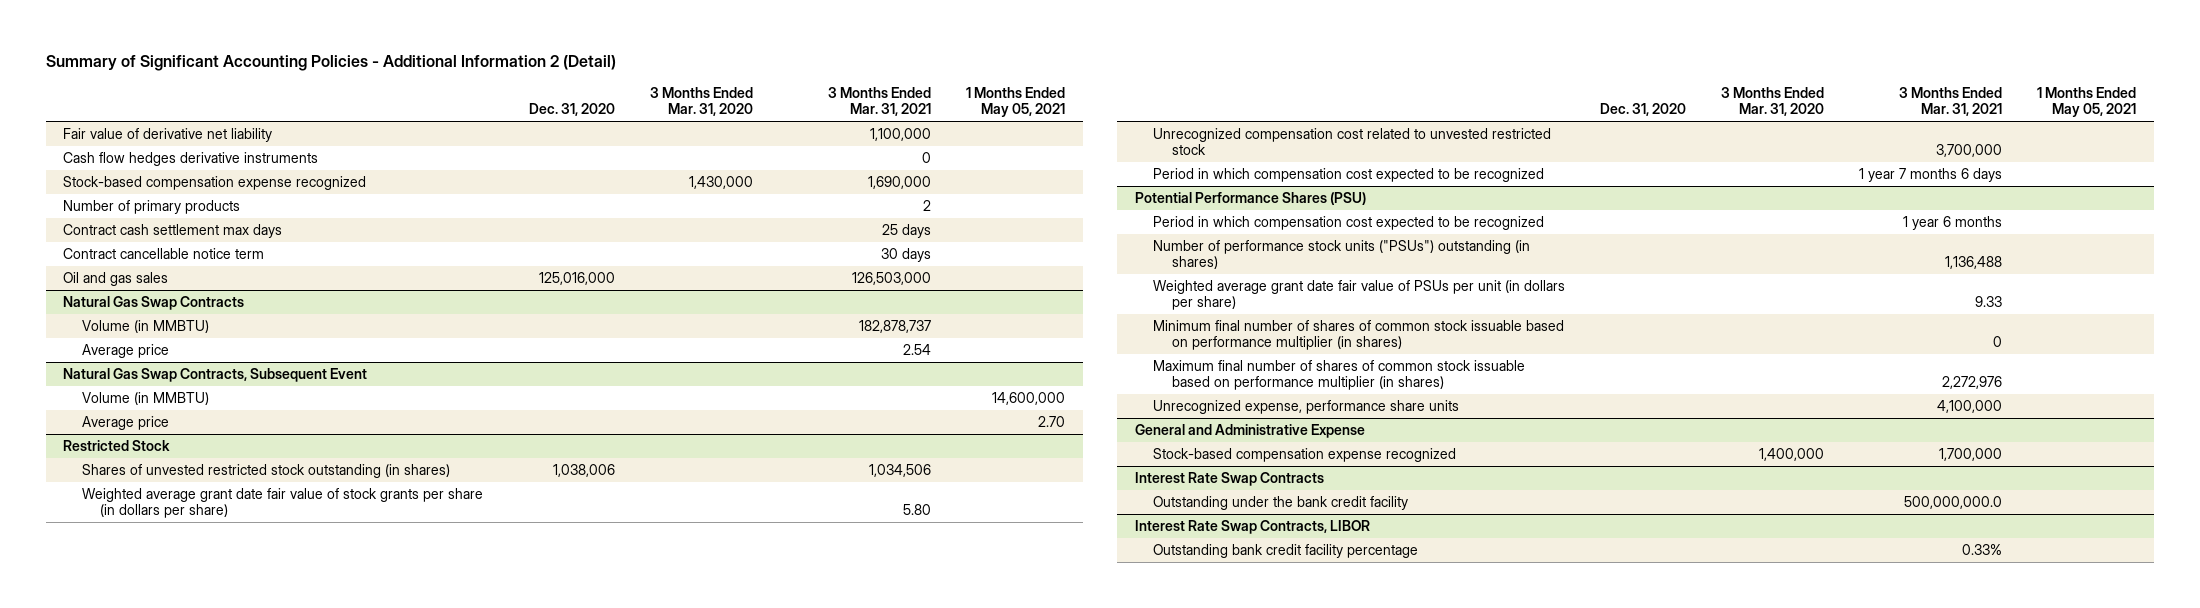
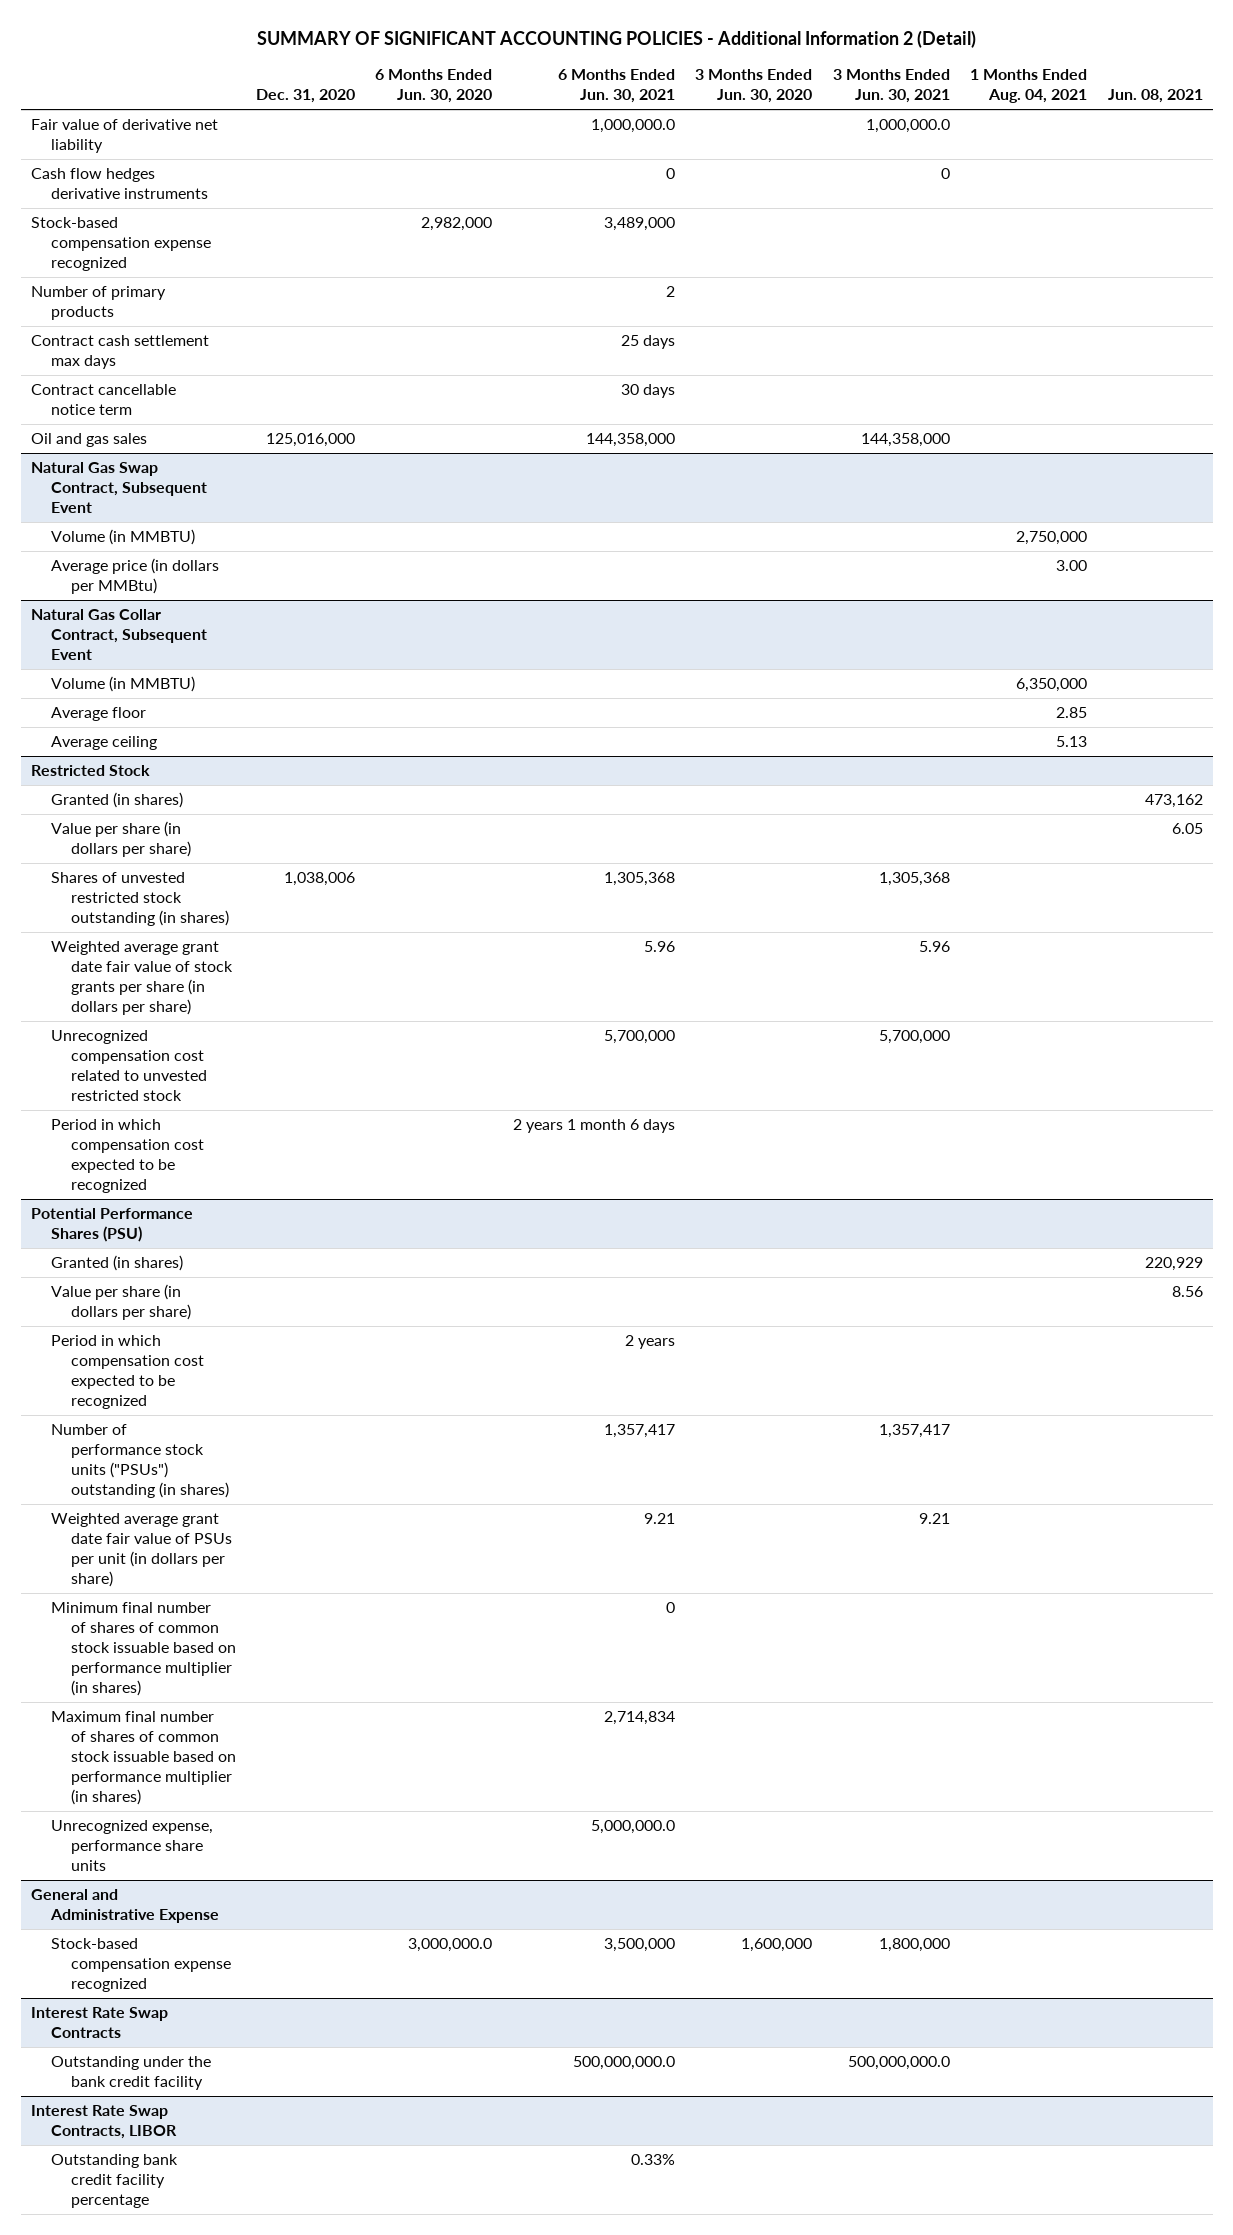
[45,54,616,71] Summary of Significant Accounting Policies - Additional Information 2 (Detail) -> [256,29,976,48] SUMMARY OF SIGNIFICANT ACCOUNTING POLICIES - Additional Information 2 (Detail)
[649,86,753,117] 3 Months Ended Mar. 31, 2020 -> none
[827,86,931,117] 3 Months Ended Mar. 31, 2021 -> none
[965,86,1065,118] 1 Months Ended May 05, 2021 -> none
none -> [375,69,493,104] 6 Months Ended Jun. 30, 2020
none -> [557,69,675,104] 6 Months Ended Jun. 30, 2021
none -> [695,69,813,104] 3 Months Ended Jun. 30, 2020
none -> [832,69,950,104] 3 Months Ended Jun. 30, 2021
none -> [970,69,1088,104] 1 Months Ended Aug. 04, 2021
none -> [1107,89,1203,104] Jun. 08, 2021
[63,295,245,310] Natural Gas Swap Contracts -> none
[81,319,209,333] Volume (in MMBTU) -> none
[81,343,169,358] Average price -> none
[63,367,368,382] Natural Gas Swap Contracts, Subsequent Event -> [30,461,207,514] Natural Gas Swap Contract, Subsequent Event
[81,415,169,430] Average price -> [50,557,219,594] Average price (in dollars per MMBtu)
none -> [30,608,207,661] Natural Gas Collar Contract, Subsequent Event
none -> [50,675,195,692] Volume (in MMBTU)
none -> [50,706,146,721] Average floor
none -> [50,735,157,750] Average ceiling
none -> [50,791,183,808] Granted (in shares)
none -> [50,820,191,857] Value per share (in dollars per share)
none -> [50,1254,183,1271] Granted (in shares)
none -> [50,1283,191,1320] Value per share (in dollars per share)

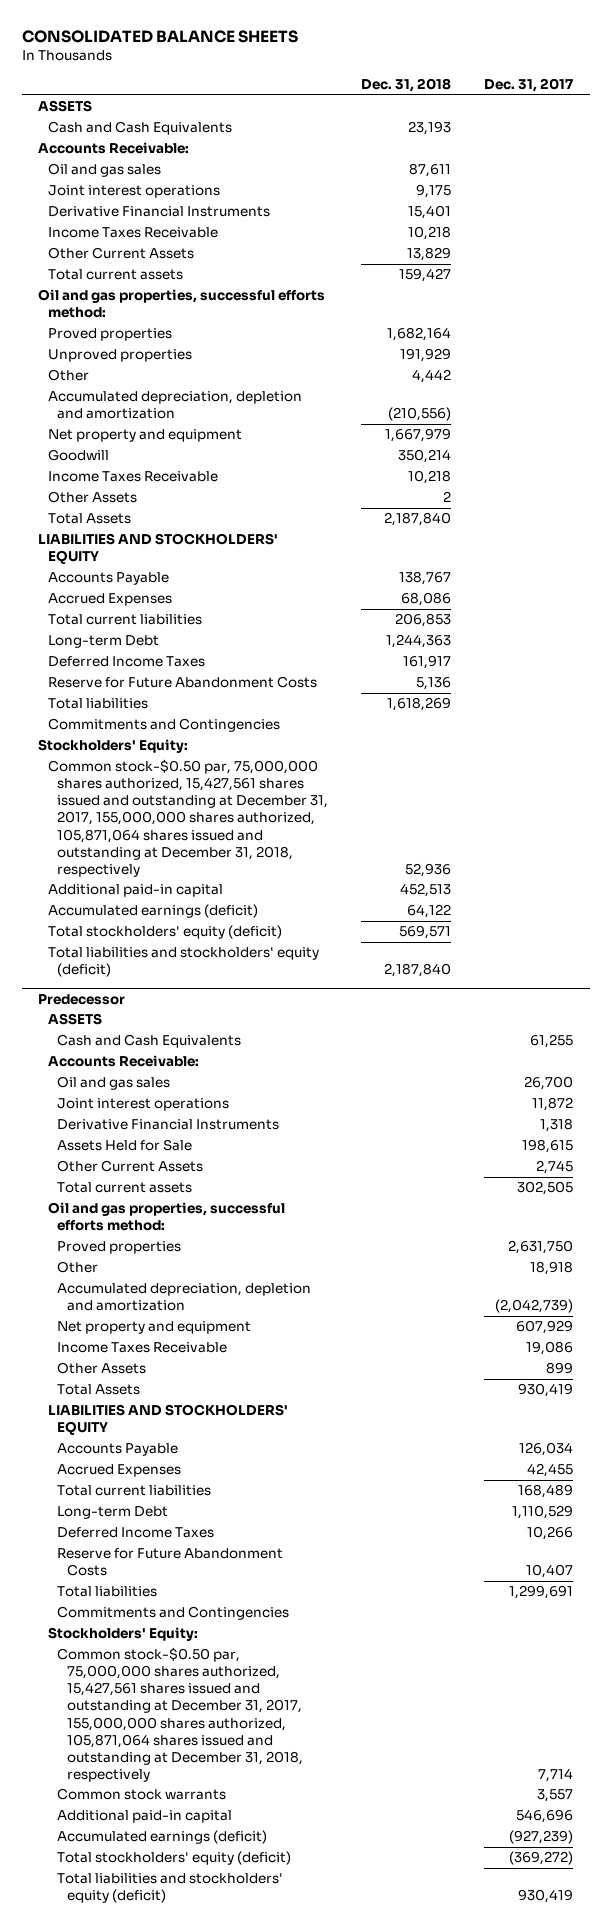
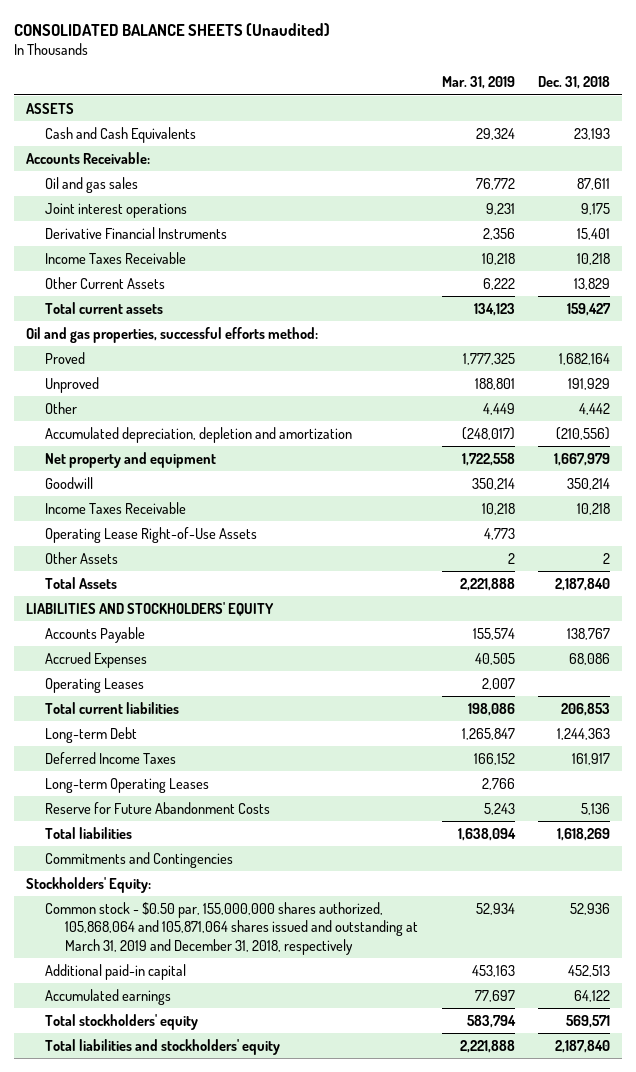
[21,30,298,44] CONSOLIDATED BALANCE SHEETS -> [13,23,330,37] CONSOLIDATED BALANCE SHEETS (Unaudited)
[484,78,574,93] Dec. 31, 2017 -> none
none -> [441,76,515,90] Mar. 31, 2019
[47,328,172,342] Proved properties -> [45,351,86,364] Proved
[47,349,192,363] Unproved properties -> [45,376,100,393] Unproved
none -> [45,526,258,543] Operating Lease Right-of-Use Assets
none -> [45,677,145,693] Operating Leases
none -> [45,777,210,793] Long-term Operating Leases
[47,759,329,877] Common stock-$0.50 par, 75,000,000 shares authorized, 15,427,561 shares issued and outstanding at December 31, 2017, 155,000,000 shares authorized, 105,871,064 shares issued and outstanding at December 31, 2018, respectively -> [45,901,418,955] Common stock - $0.50 par, 155,000,000 shares authorized, 105,868,064 and 105,871,064 shares issued and outstanding at March 31, 2019 and December 31, 2018, respectively
[38,993,126,1005] Predecessor -> none
[47,1013,102,1026] ASSETS -> none
[57,1034,242,1049] Cash and Cash Equivalents -> none
[47,1055,199,1068] Accounts Receivable: -> none
[57,1076,171,1091] Oil and gas sales -> none
[57,1098,230,1112] Joint interest operations -> none
[57,1119,280,1131] Derivative Financial Instruments -> none
[57,1139,193,1152] Assets Held for Sale -> none
[57,1160,204,1173] Other Current Assets -> none
[57,1182,193,1194] Total current assets -> none
[47,1202,285,1232] Oil and gas properties, successful efforts method: -> none
[57,1241,182,1255] Proved properties -> none
[57,1261,99,1274] Other -> none
[57,1283,312,1312] Accumulated depreciation, depletion and amortization -> none
[57,1321,252,1335] Net property and equipment -> none
[57,1342,228,1354] Income Taxes Receivable -> none
[57,1362,147,1375] Other Assets -> none
[57,1384,141,1396] Total Assets -> none
[47,1404,288,1436] LIABILITIES AND STOCKHOLDERS' EQUITY -> none
[57,1443,179,1457] Accounts Payable -> none
[57,1464,182,1478] Accrued Expenses -> none
[57,1485,212,1497] Total current liabilities -> none
[57,1506,169,1520] Long-term Debt -> none
[57,1527,215,1539] Deferred Income Taxes -> none
[57,1548,284,1577] Reserve for Future Abandonment Costs -> none
[57,1586,158,1598] Total liabilities -> none
[57,1606,290,1621] Commitments and Contingencies -> none
[47,1627,198,1642] Stockholders' Equity: -> none
[57,1647,303,1782] Common stock-$0.50 par, 75,000,000 shares authorized, 15,427,561 shares issued and outstanding at December 31, 2017, 155,000,000 shares authorized, 105,871,064 shares issued and outstanding at December 31, 2018, respectively -> none
[57,1788,227,1801] Common stock warrants -> none
[57,1810,233,1824] Additional paid-in capital -> none
[57,1830,268,1845] Accumulated earnings (deficit) -> none
[57,1851,292,1866] Total stockholders' equity (deficit) -> none
[57,1873,284,1904] Total liabilities and stockholders' equity (deficit) -> none
[47,904,258,919] Accumulated earnings (deficit) -> [45,988,172,1005] Accumulated earnings
[47,925,282,940] Total stockholders' equity (deficit) -> [45,1013,199,1030] Total stockholders' equity
[47,947,319,978] Total liabilities and stockholders' equity (deficit) -> [45,1038,281,1055] Total liabilities and stockholders' equity

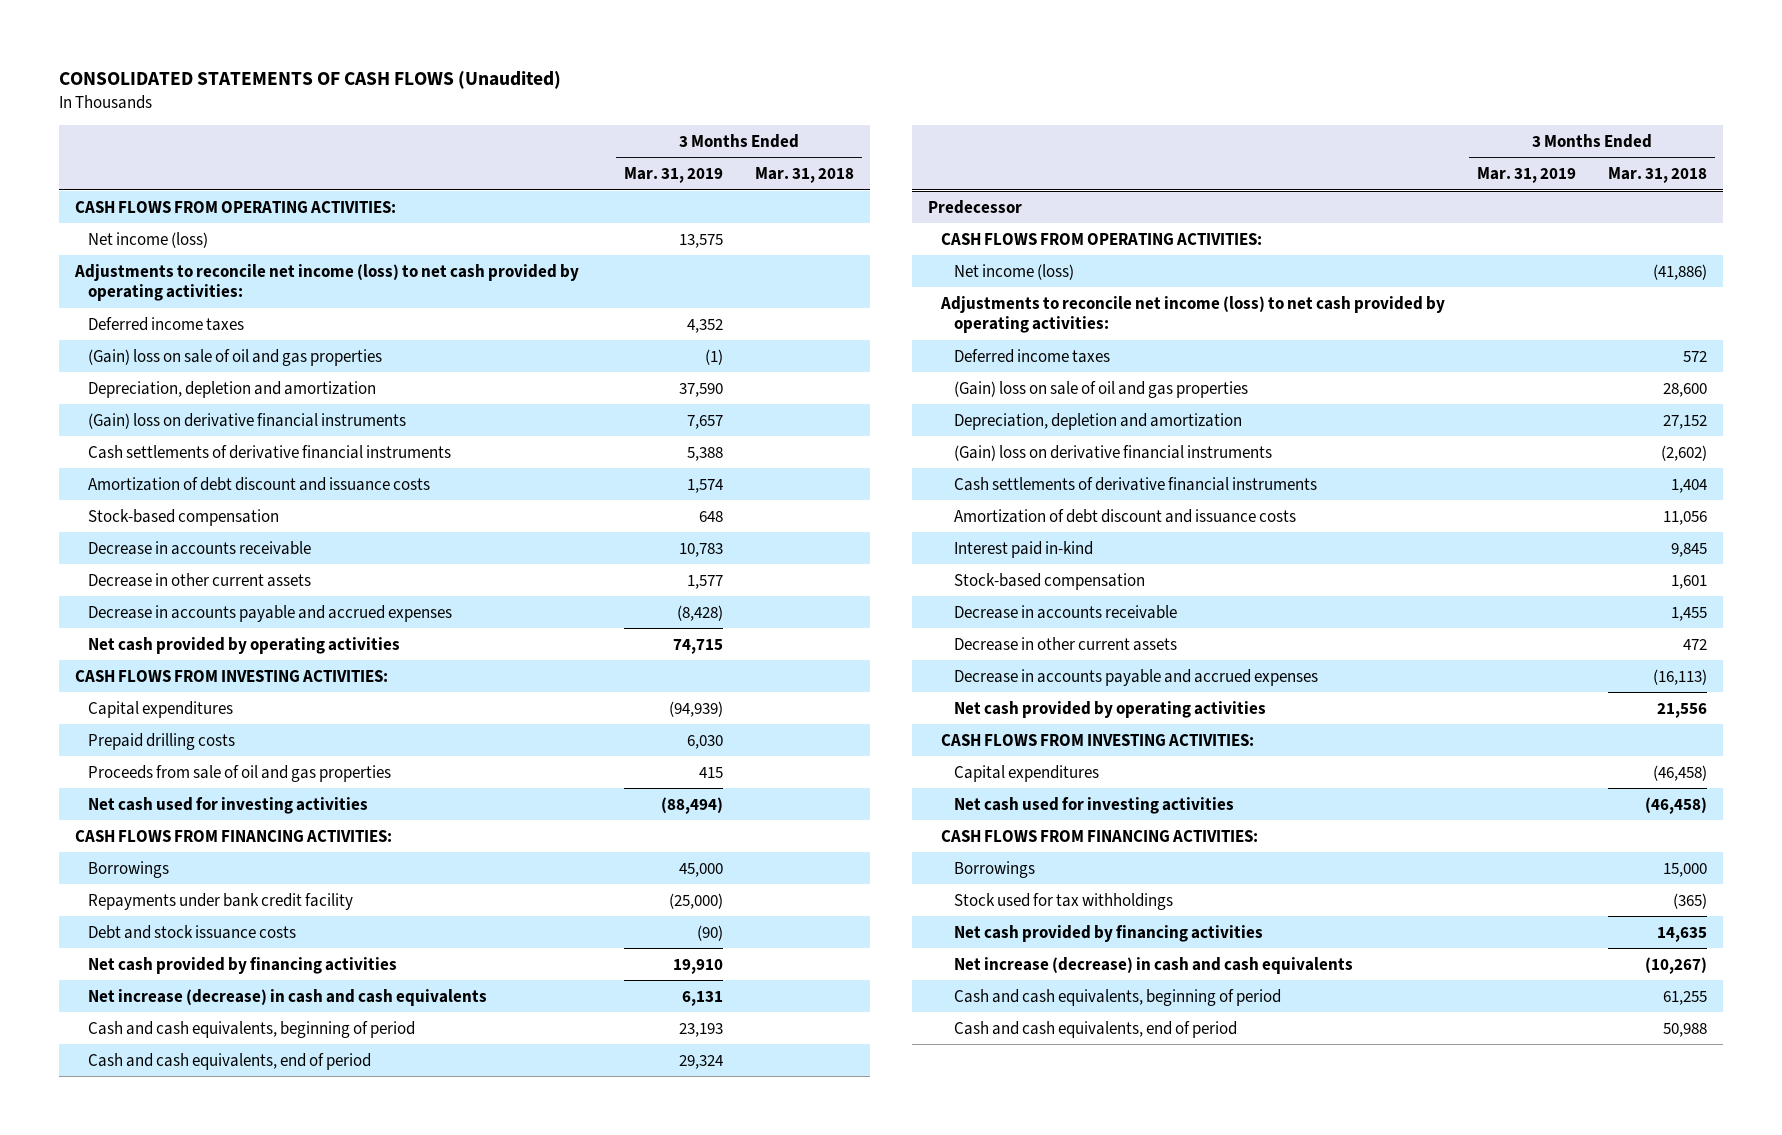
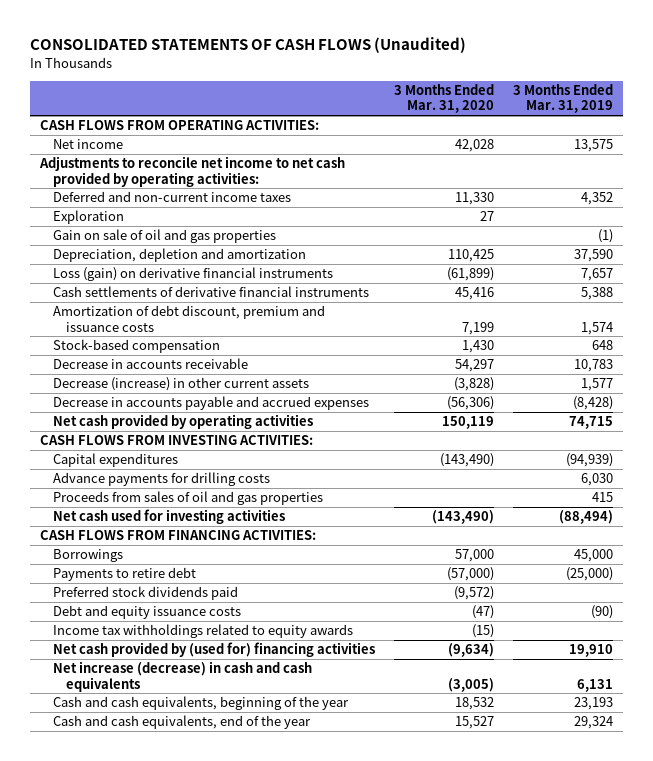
[754,167,854,184] Mar. 31, 2018 -> none
none -> [394,83,495,114] 3 Months Ended Mar. 31, 2020
[87,231,208,248] Net income (loss) -> [52,139,123,150] Net income
[73,263,579,302] Adjustments to reconcile net income (loss) to net cash provided by operating activities: -> [38,156,345,187] Adjustments to reconcile net income to net cash provided by operating activities:
[87,316,244,331] Deferred income taxes -> [52,191,291,203] Deferred and non-current income taxes
none -> [52,210,124,225] Exploration
[87,348,382,366] (Gain) loss on sale of oil and gas properties -> [52,229,276,244] Gain on sale of oil and gas properties
[87,412,406,429] (Gain) loss on derivative financial instruments -> [52,267,333,282] Loss (gain) on derivative financial instruments
[87,476,430,491] Amortization of debt discount and issuance costs -> [52,305,325,332] Amortization of debt discount, premium and issuance costs
[87,572,311,587] Decrease in other current assets -> [52,377,309,392] Decrease (increase) in other current assets
[87,732,235,750] Prepaid drilling costs -> none
none -> [52,472,270,487] Advance payments for drilling costs
[87,764,391,782] Proceeds from sale of oil and gas properties -> [52,491,323,506] Proceeds from sales of oil and gas properties
[87,892,353,910] Repayments under bank credit facility -> [52,567,196,582] Payments to retire debt
none -> [52,586,238,601] Preferred stock dividends paid
[87,924,296,939] Debt and stock issuance costs -> [52,605,241,620] Debt and equity issuance costs
none -> [52,624,353,639] Income tax withholdings related to equity awards
[87,956,397,974] Net cash provided by financing activities -> [52,642,375,658] Net cash provided by (used for) financing activities
[928,199,1023,214] Predecessor -> none
[941,232,1263,245] CASH FLOWS FROM OPERATING ACTIVITIES: -> none
[954,263,1075,280] Net income (loss) -> none
[940,295,1446,334] Adjustments to reconcile net income (loss) to net cash provided by operating activities: -> none
[954,348,1111,363] Deferred income taxes -> none
[954,380,1249,398] (Gain) loss on sale of oil and gas properties -> none
[954,412,1243,430] Depreciation, depletion and amortization -> none
[954,444,1273,461] (Gain) loss on derivative financial instruments -> none
[954,476,1318,491] Cash settlements of derivative financial instruments -> none
[954,508,1297,523] Amortization of debt discount and issuance costs -> none
[954,540,1094,558] Interest paid in-kind -> none
[954,572,1146,590] Stock-based compensation -> none
[954,604,1178,619] Decrease in accounts receivable -> none
[954,636,1178,651] Decrease in other current assets -> none
[954,668,1319,686] Decrease in accounts payable and accrued expenses -> none
[954,700,1267,718] Net cash provided by operating activities -> none
[941,733,1255,746] CASH FLOWS FROM INVESTING ACTIVITIES: -> none
[954,764,1100,782] Capital expenditures -> none
[954,796,1235,814] Net cash used for investing activities -> none
[941,829,1259,842] CASH FLOWS FROM FINANCING ACTIVITIES: -> none
[954,860,1036,878] Borrowings -> none
[954,892,1174,910] Stock used for tax withholdings -> none
[954,924,1264,942] Net cash provided by financing activities -> none
[954,956,1354,974] Net increase (decrease) in cash and cash equivalents -> none
[954,988,1282,1006] Cash and cash equivalents, beginning of period -> none
[954,1020,1238,1038] Cash and cash equivalents, end of period -> none
[87,1020,415,1038] Cash and cash equivalents, beginning of period -> [52,696,349,711] Cash and cash equivalents, beginning of the year
[87,1052,371,1070] Cash and cash equivalents, end of period -> [52,715,311,730] Cash and cash equivalents, end of the year

